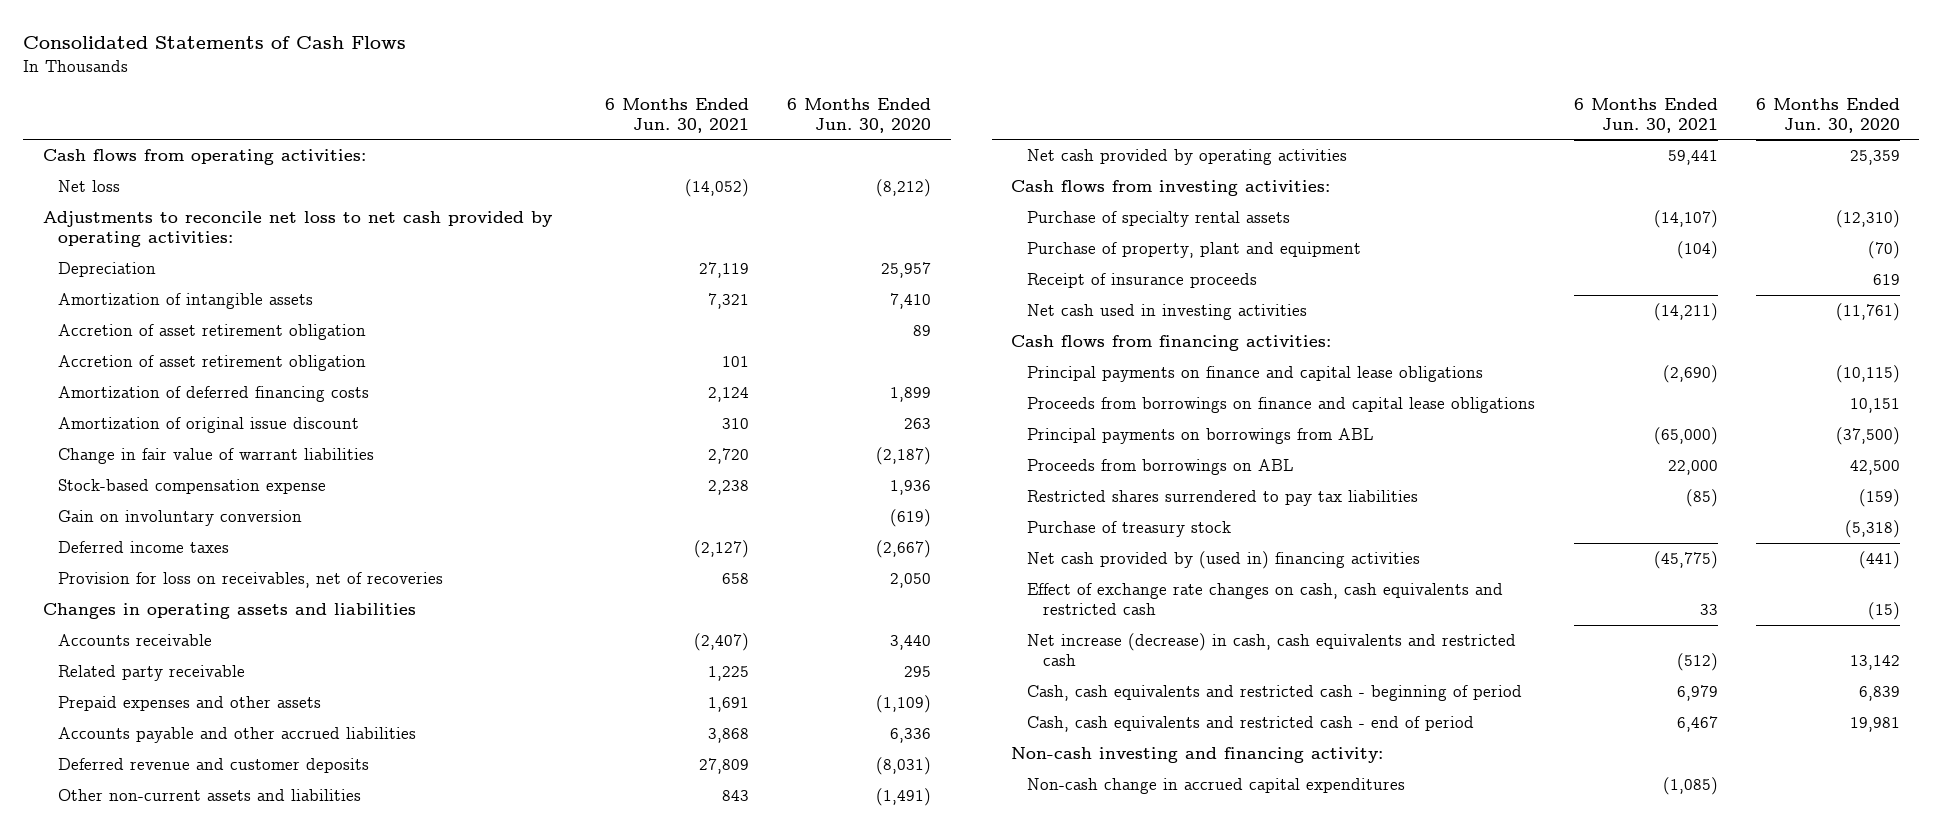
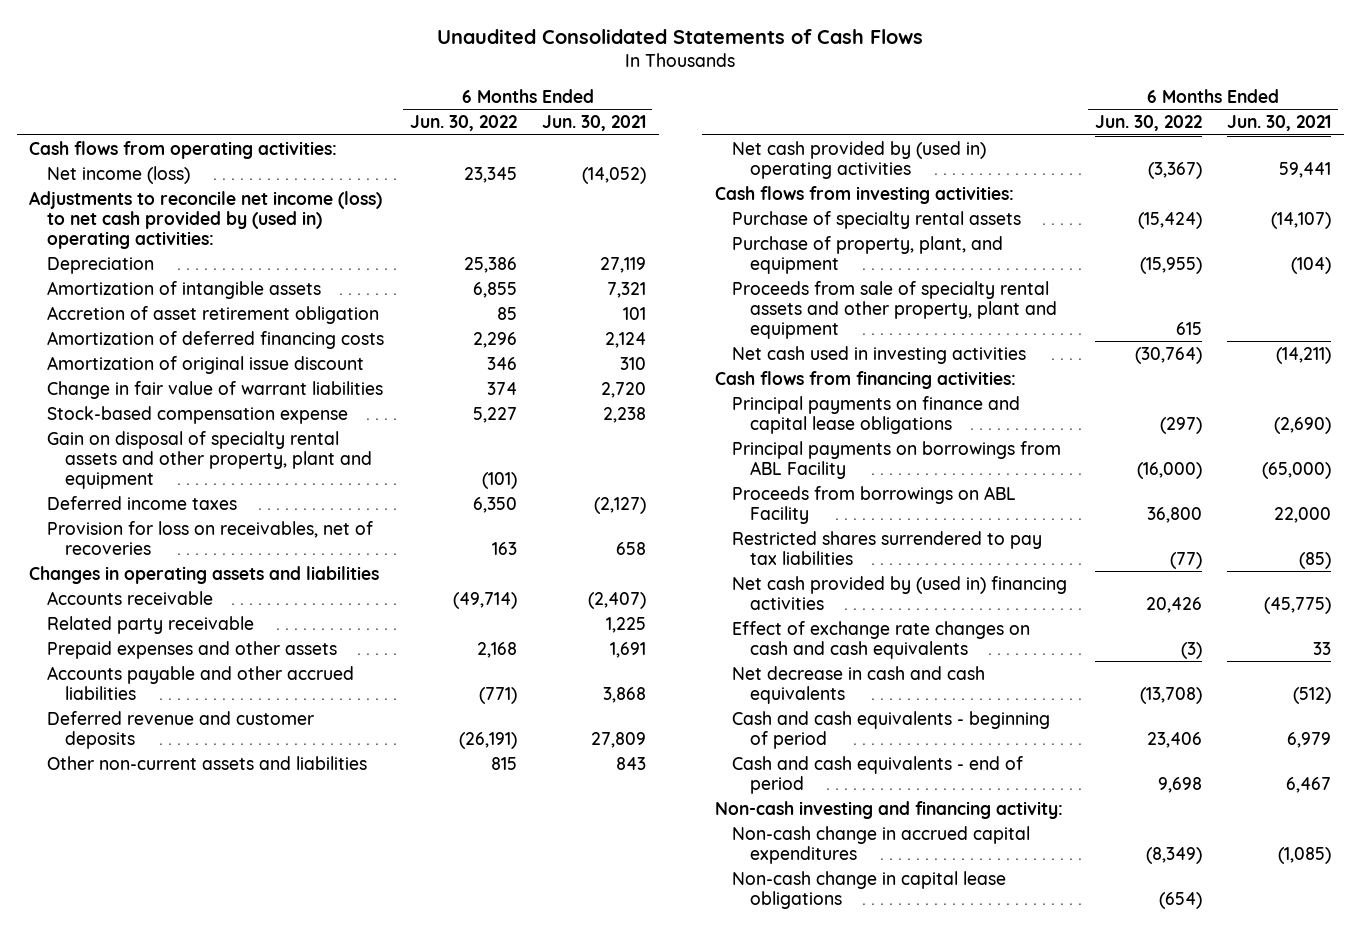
[23,36,407,50] Consolidated Statements of Cash Flows -> [437,28,924,44] Unaudited Consolidated Statements of Cash Flows
[787,97,932,133] 6 Months Ended Jun. 30, 2020 -> none
none -> [409,115,517,132] Jun. 30, 2022
[58,180,121,193] Net loss -> [47,165,191,184] Net income (loss)
[42,211,552,248] Adjustments to reconcile net loss to net cash provided by operating activities: -> [29,190,383,249] Adjustments to reconcile net income (loss) to net cash provided by (used in) operating activities:
[58,324,367,341] Accretion of asset retirement obligation -> none
[58,510,303,527] Gain on involuntary conversion -> none
none -> [47,430,372,489] Gain on disposal of specialty rental assets and other property, plant and equipment
[1027,149,1348,166] Net cash provided by operating activities -> [732,140,987,179] Net cash provided by (used in) operating activities
[1027,273,1258,289] Receipt of insurance proceeds -> none
[1027,242,1362,259] Purchase of property, plant and equipment -> [732,235,1004,274] Purchase of property, plant, and equipment
none -> [732,280,1058,339] Proceeds from sale of specialty rental assets and other property, plant and equipment
[1027,397,1536,414] Proceeds from borrowings on finance and capital lease obligations -> none
[1027,428,1375,445] Principal payments on borrowings from ABL -> [732,440,1062,479] Principal payments on borrowings from ABL Facility
[1027,459,1295,476] Proceeds from borrowings on ABL -> [732,485,1017,524] Proceeds from borrowings on ABL Facility
[1027,521,1232,538] Purchase of treasury stock -> none
[1027,583,1504,616] Effect of exchange rate changes on cash, cash equivalents and restricted cash -> [732,620,1031,659] Effect of exchange rate changes on cash and cash equivalents
[1027,633,1517,667] Net increase (decrease) in cash, cash equivalents and restricted cash -> [732,665,986,704] Net decrease in cash and cash equivalents
[1027,685,1523,702] Cash, cash equivalents and restricted cash - beginning of period -> [732,710,1051,749] Cash and cash equivalents - beginning of period
[1027,716,1475,733] Cash, cash equivalents and restricted cash - end of period -> [732,755,1024,794] Cash and cash equivalents - end of period
none -> [732,870,1007,909] Non-cash change in capital lease obligations

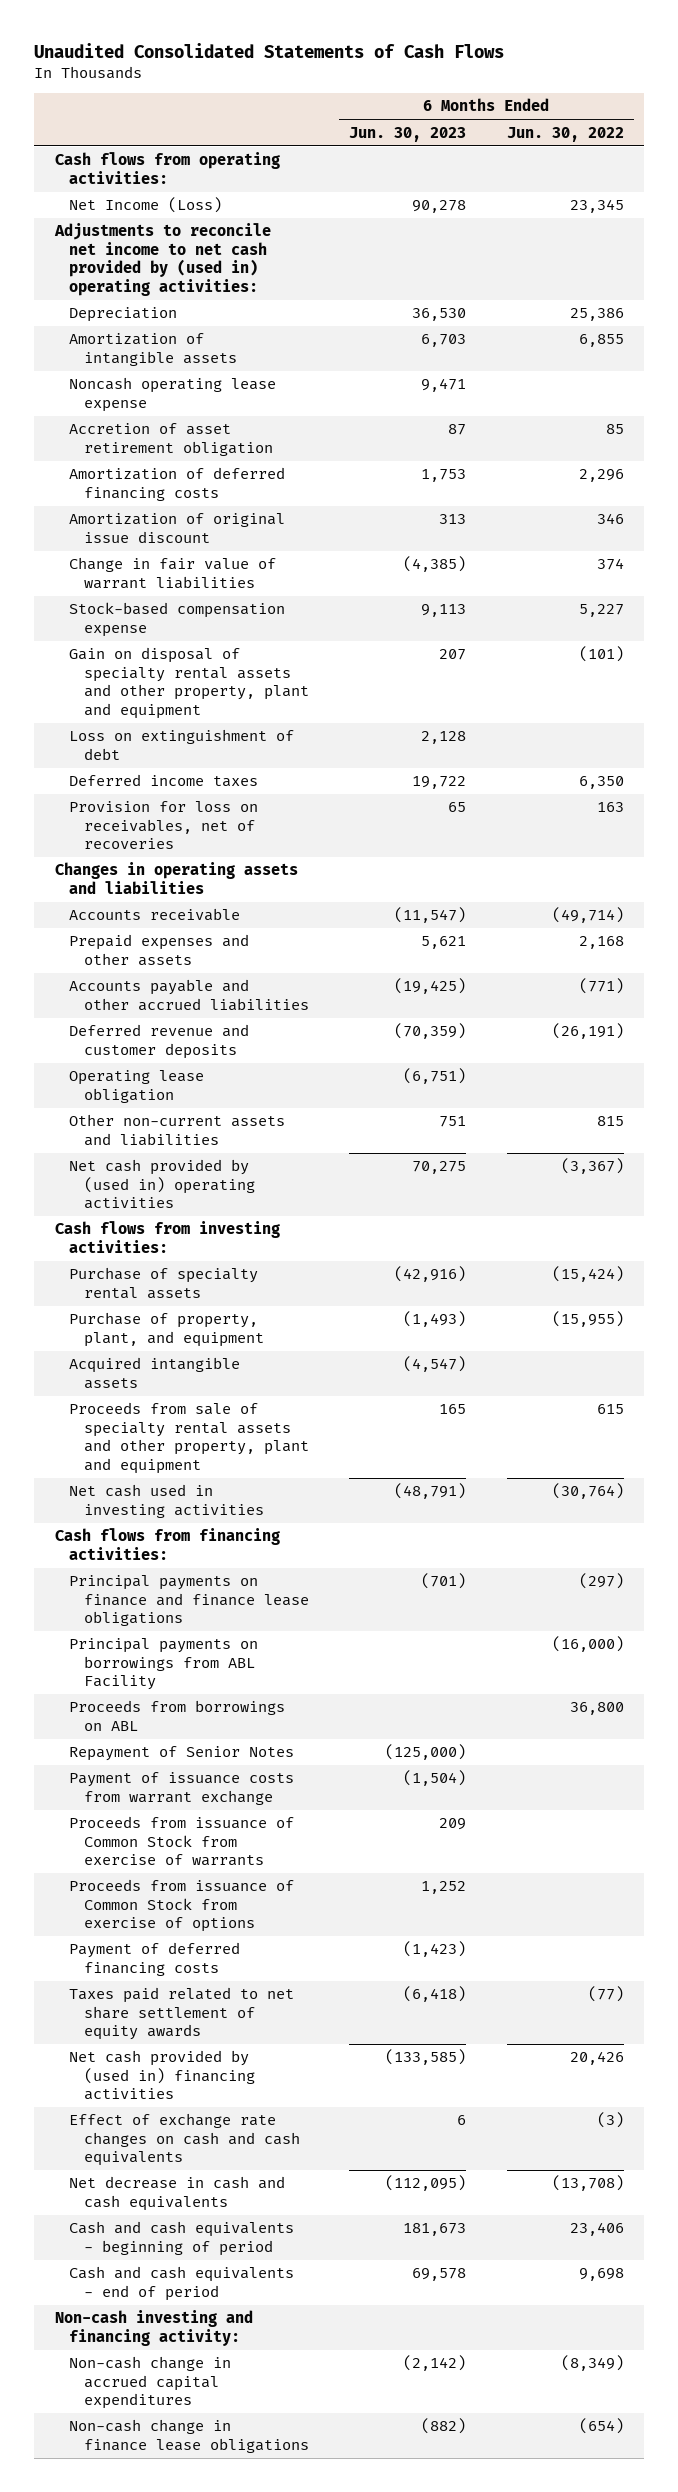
[541,115,646,132] Jun. 30, 2021 -> none
none -> [349,126,467,142] Jun. 30, 2023
[47,165,191,184] Net income (loss) -> [69,197,223,214] Net Income (Loss)
[29,190,383,249] Adjustments to reconcile net income (loss) to net cash provided by (used in) operating activities: -> [53,223,271,296] Adjustments to reconcile net income to net cash provided by (used in) operating activities:
none -> [69,377,277,412] Noncash operating lease expense
none -> [69,729,295,760] Loss on extinguishment of debt
[47,615,255,634] Related party receivable -> none
none -> [69,1070,205,1103] Operating lease obligation
none -> [69,1357,241,1389] Acquired intangible assets
[732,395,1021,434] Principal payments on finance and capital lease obligations -> [69,1575,309,1627] Principal payments on finance and finance lease obligations
[732,485,1017,524] Proceeds from borrowings on ABL Facility -> [69,1700,286,1731] Proceeds from borrowings on ABL
none -> [69,1746,295,1762] Repayment of Senior Notes
none -> [69,1772,295,1805] Payment of issuance costs from warrant exchange
none -> [69,1816,295,1867] Proceeds from issuance of Common Stock from exercise of warrants
none -> [69,1879,295,1933] Proceeds from issuance of Common Stock from exercise of options
none -> [69,1942,241,1976] Payment of deferred financing costs
[732,530,1043,565] Restricted shares surrendered to pay tax liabilities -> [69,1987,295,2041] Taxes paid related to net share settlement of equity awards
[732,870,1007,909] Non-cash change in capital lease obligations -> [69,2419,309,2453] Non-cash change in finance lease obligations

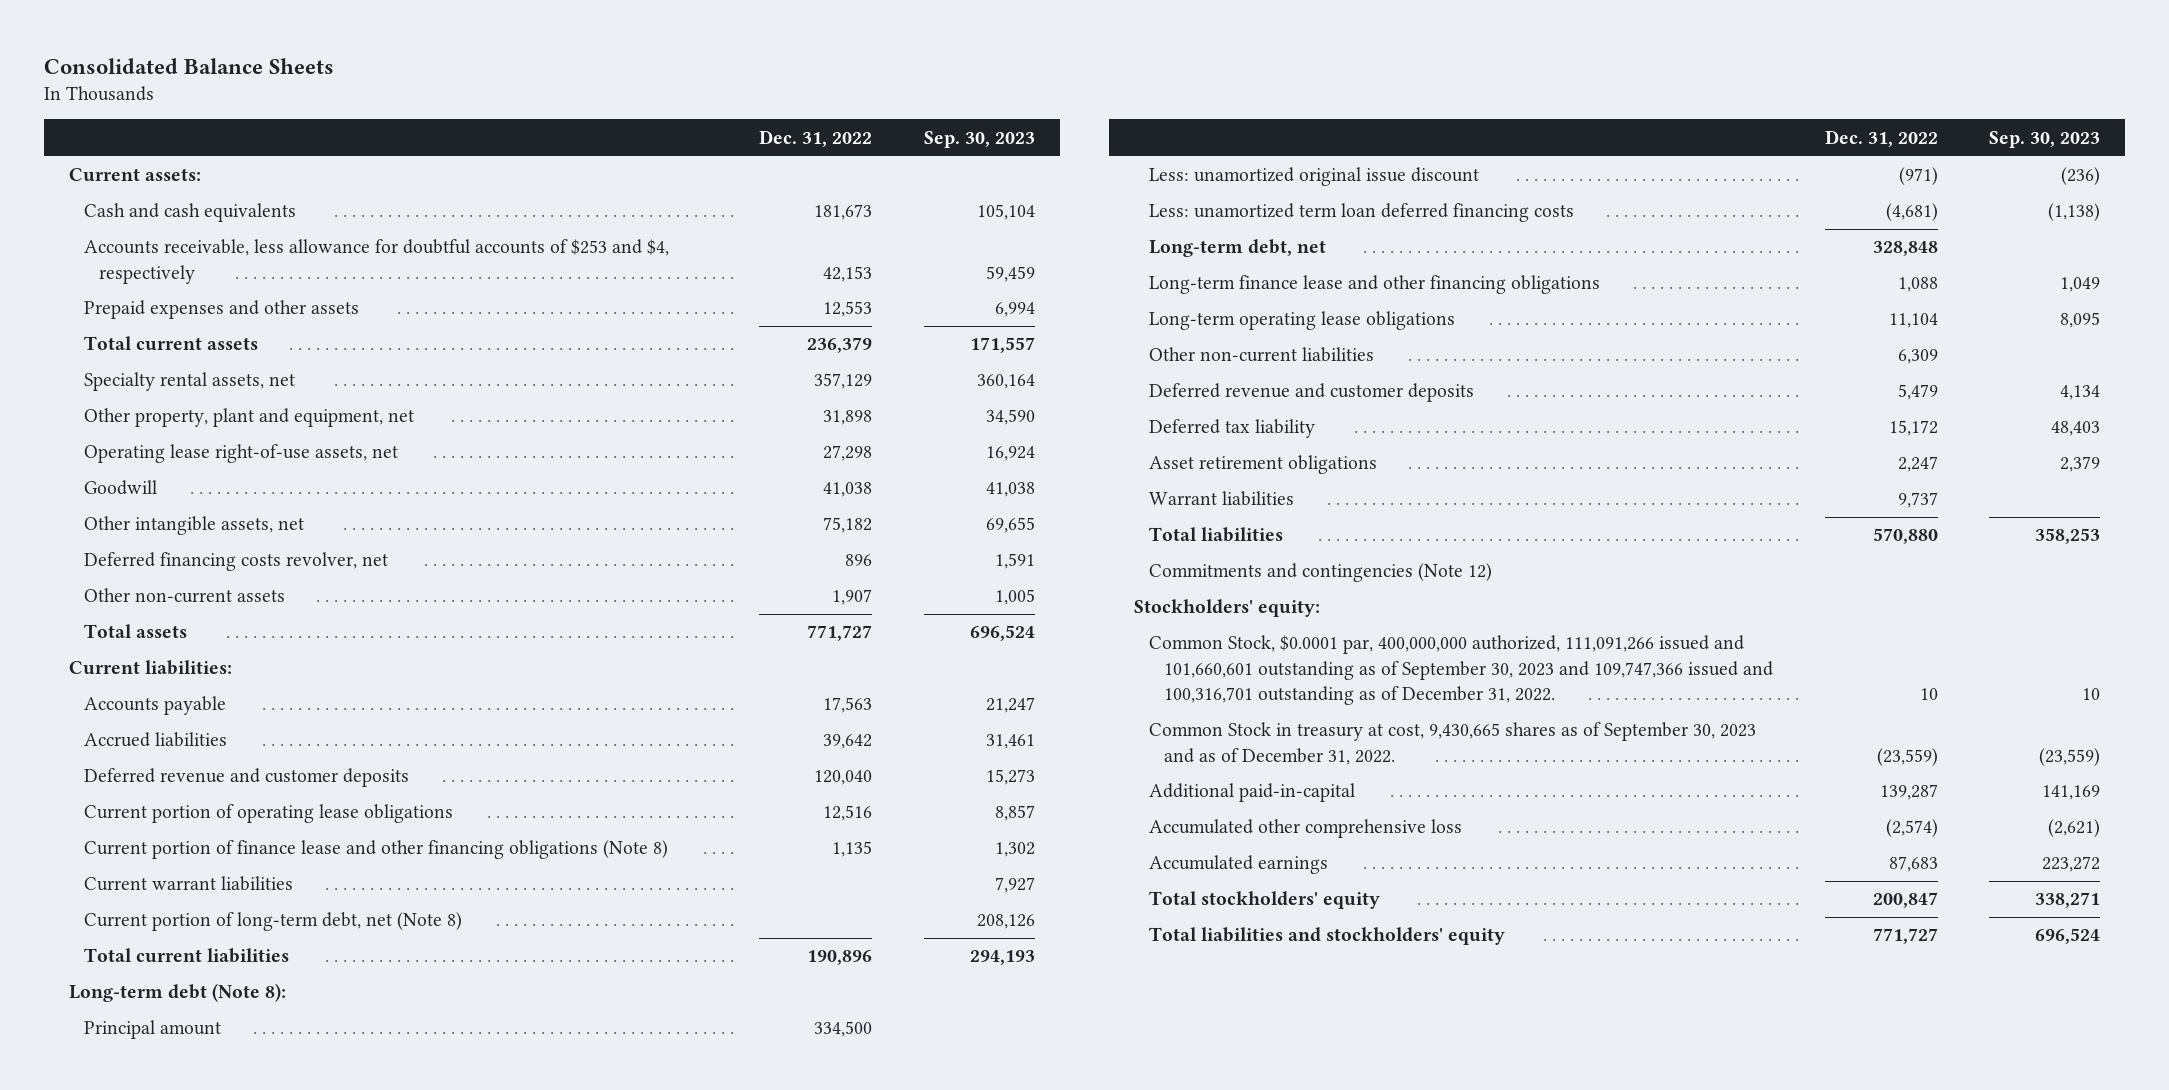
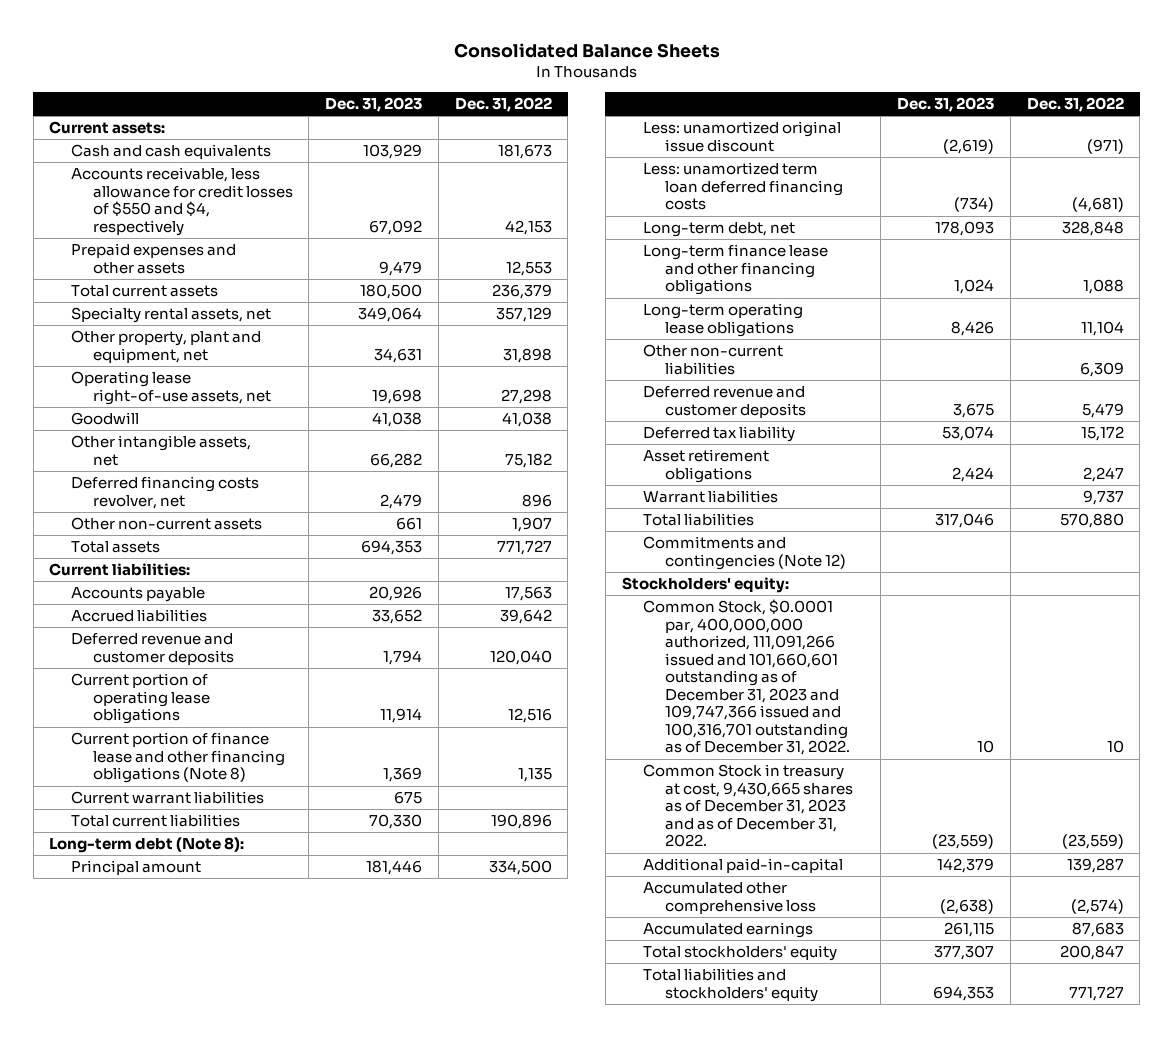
[923,130,1035,148] Sep. 30, 2023 -> none
none -> [325,97,423,113] Dec. 31, 2023
[84,239,670,284] Accounts receivable, less allowance for doubtful accounts of $253 and $4, respectively -> [71,167,293,236] Accounts receivable, less allowance for credit losses of $550 and $4, respectively
[84,912,463,932] Current portion of long-term debt, net (Note 8) -> none
[1149,635,1774,705] Common Stock, $0.0001 par, 400,000,000 authorized, 111,091,266 issued and 101,660,601 outstanding as of September 30, 2023 and 109,747,366 issued and 100,316,701 outstanding as of December 31, 2022. -> [643,599,850,756] Common Stock, $0.0001 par, 400,000,000 authorized, 111,091,266 issued and 101,660,601 outstanding as of December 31, 2023 and 109,747,366 issued and 100,316,701 outstanding as of December 31, 2022.
[1149,722,1757,765] Common Stock in treasury at cost, 9,430,665 shares as of September 30, 2023 and as of December 31, 2022. -> [643,764,853,848] Common Stock in treasury at cost, 9,430,665 shares as of December 31, 2023 and as of December 31, 2022.

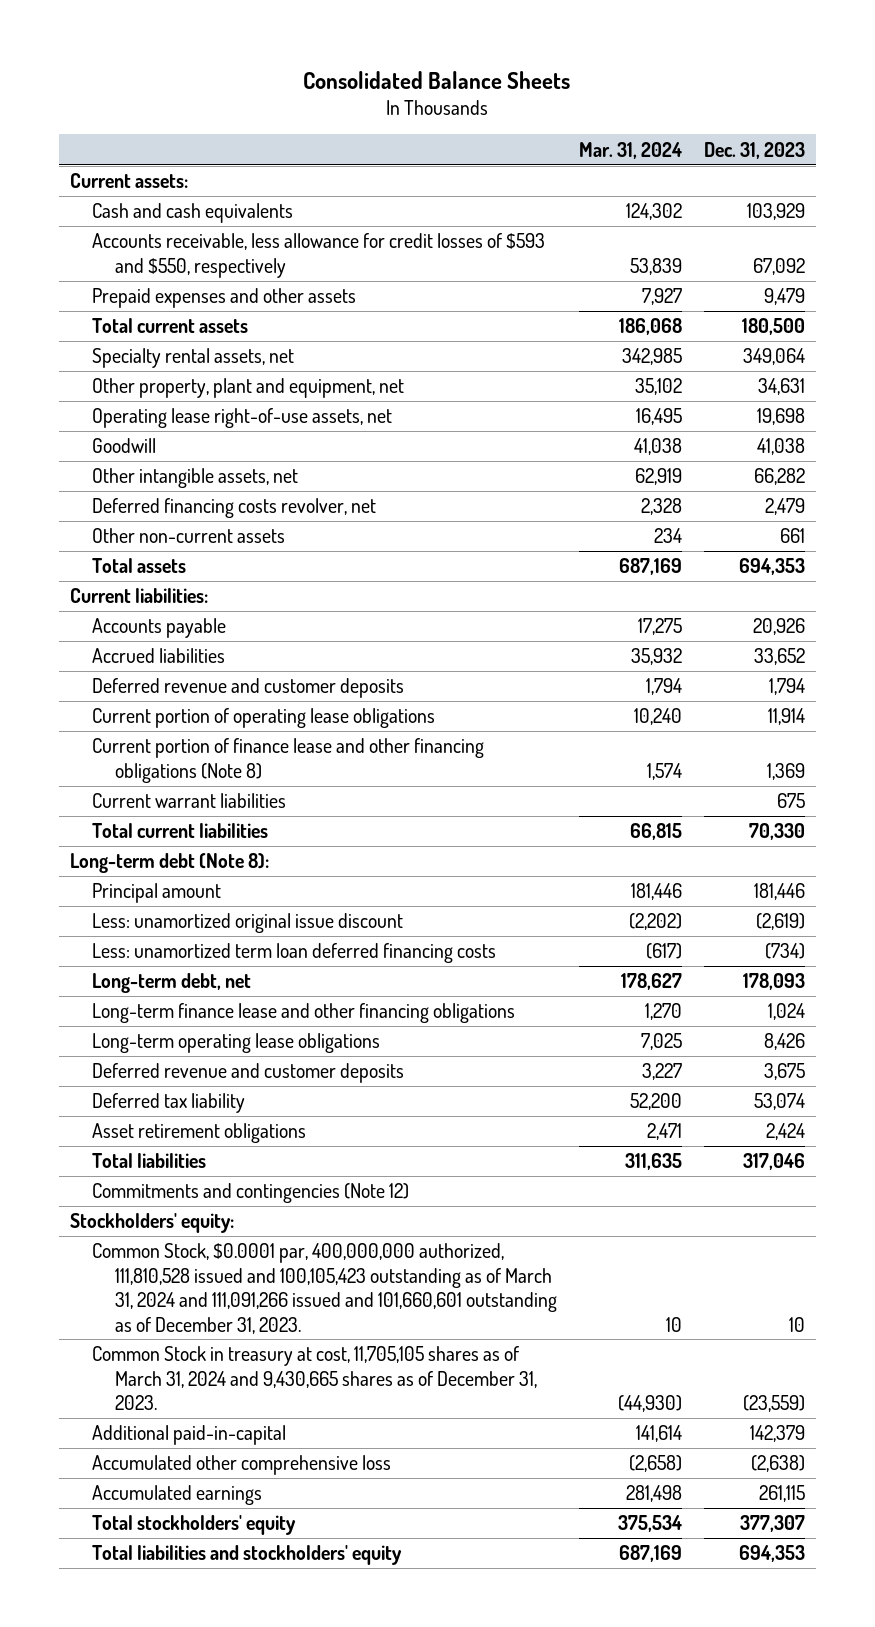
[454,97,552,113] Dec. 31, 2022 -> none
none -> [579,141,683,159] Mar. 31, 2024
[71,167,293,236] Accounts receivable, less allowance for credit losses of $550 and $4, respectively -> [92,233,546,278] Accounts receivable, less allowance for credit losses of $593 and $550, respectively
[643,344,784,375] Other non-current liabilities -> none
[643,490,779,504] Warrant liabilities -> none
[643,599,850,756] Common Stock, $0.0001 par, 400,000,000 authorized, 111,091,266 issued and 101,660,601 outstanding as of December 31, 2023 and 109,747,366 issued and 100,316,701 outstanding as of December 31, 2022. -> [92,1243,558,1334] Common Stock, $0.0001 par, 400,000,000 authorized, 111,810,528 issued and 100,105,423 outstanding as of March 31, 2024 and 111,091,266 issued and 101,660,601 outstanding as of December 31, 2023.
[643,764,853,848] Common Stock in treasury at cost, 9,430,665 shares as of December 31, 2023 and as of December 31, 2022. -> [92,1346,538,1411] Common Stock in treasury at cost, 11,705,105 shares as of March 31, 2024 and 9,430,665 shares as of December 31, 2023.

